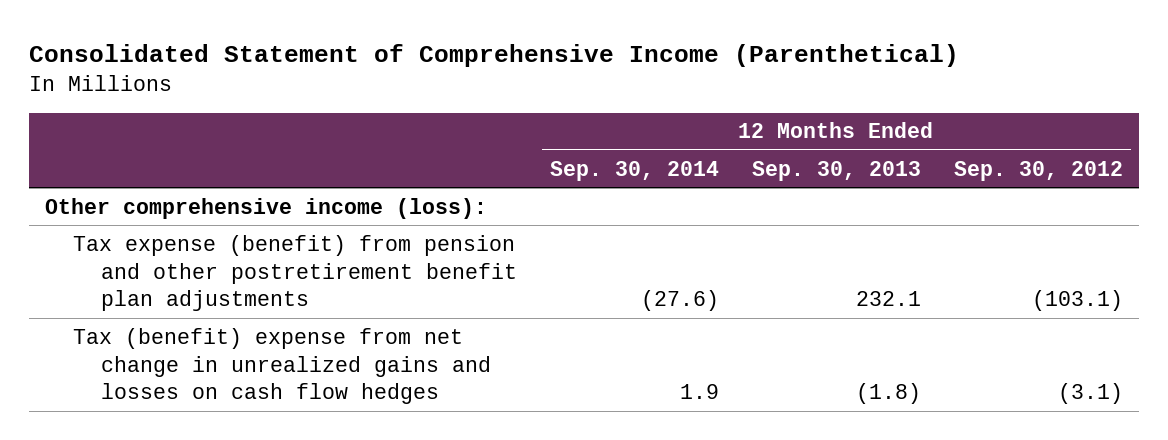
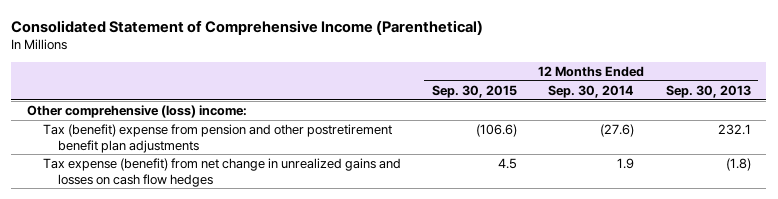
[953,160,1123,181] Sep. 30, 2012 -> none
none -> [431,84,517,98] Sep. 30, 2015
[45,197,488,219] Other comprehensive income (loss): -> [27,105,248,119] Other comprehensive (loss) income:
[73,234,518,312] Tax expense (benefit) from pension and other postretirement benefit plan adjustments -> [42,124,392,153] Tax (benefit) expense from pension and other postretirement benefit plan adjustments
[73,327,492,405] Tax (benefit) expense from net change in unrealized gains and losses on cash flow hedges -> [42,158,401,187] Tax expense (benefit) from net change in unrealized gains and losses on cash flow hedges

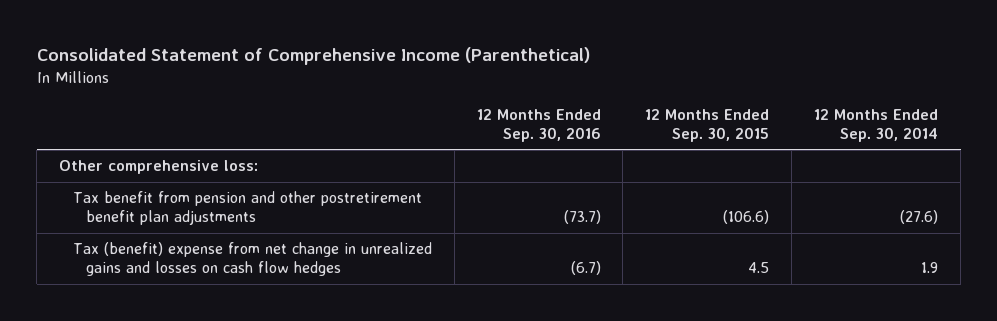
[665,84,751,98] Sep. 30, 2013 -> none
none -> [476,108,601,142] 12 Months Ended Sep. 30, 2016
[27,105,248,119] Other comprehensive (loss) income: -> [58,160,258,175] Other comprehensive loss:
[42,124,392,153] Tax (benefit) expense from pension and other postretirement benefit plan adjustments -> [72,191,422,226] Tax benefit from pension and other postretirement benefit plan adjustments
[42,158,401,187] Tax expense (benefit) from net change in unrealized gains and losses on cash flow hedges -> [72,242,432,277] Tax (benefit) expense from net change in unrealized gains and losses on cash flow hedges

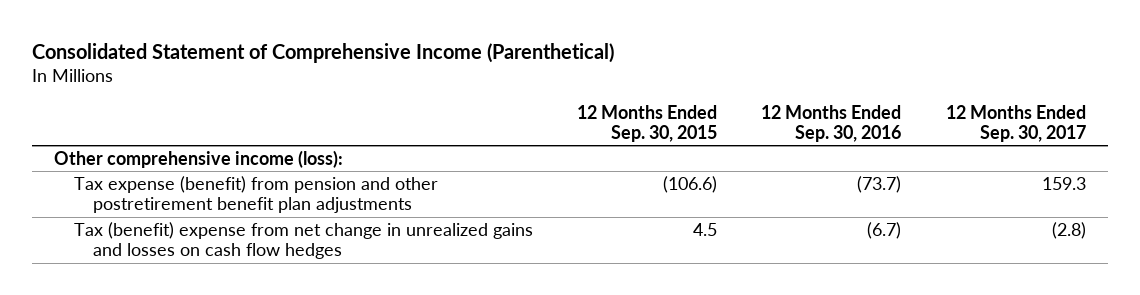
[814,108,939,142] 12 Months Ended Sep. 30, 2014 -> none
none -> [945,104,1086,143] 12 Months Ended Sep. 30, 2017
[58,160,258,175] Other comprehensive loss: -> [54,149,344,168] Other comprehensive income (loss):
[72,191,422,226] Tax benefit from pension and other postretirement benefit plan adjustments -> [73,175,438,214] Tax expense (benefit) from pension and other postretirement benefit plan adjustments

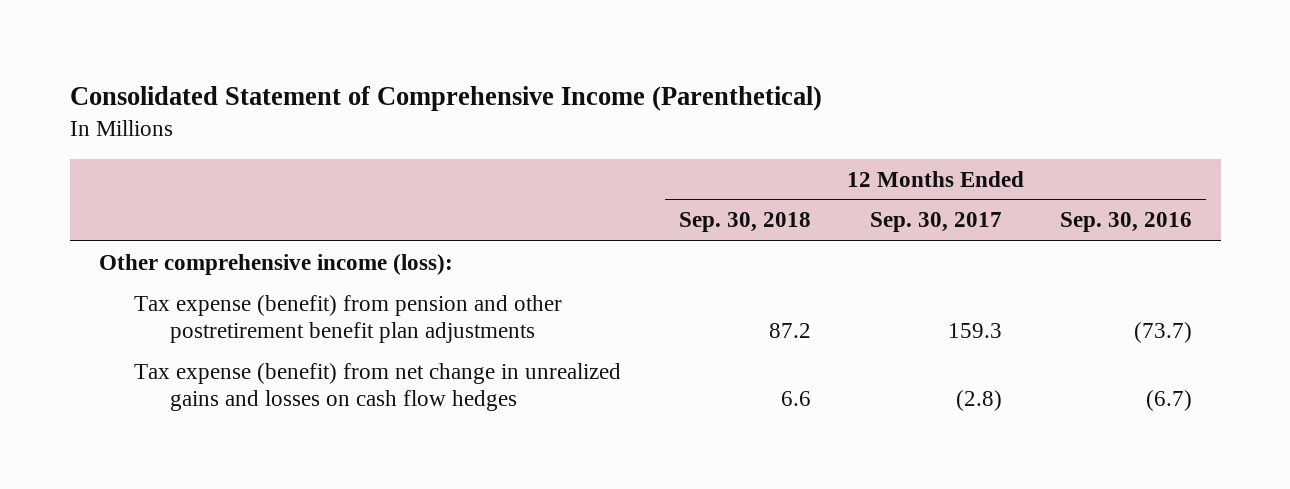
[576,104,717,143] 12 Months Ended Sep. 30, 2015 -> none
none -> [679,212,812,233] Sep. 30, 2018
[73,221,533,260] Tax (benefit) expense from net change in unrealized gains and losses on cash flow hedges -> [134,362,622,412] Tax expense (benefit) from net change in unrealized gains and losses on cash flow hedges

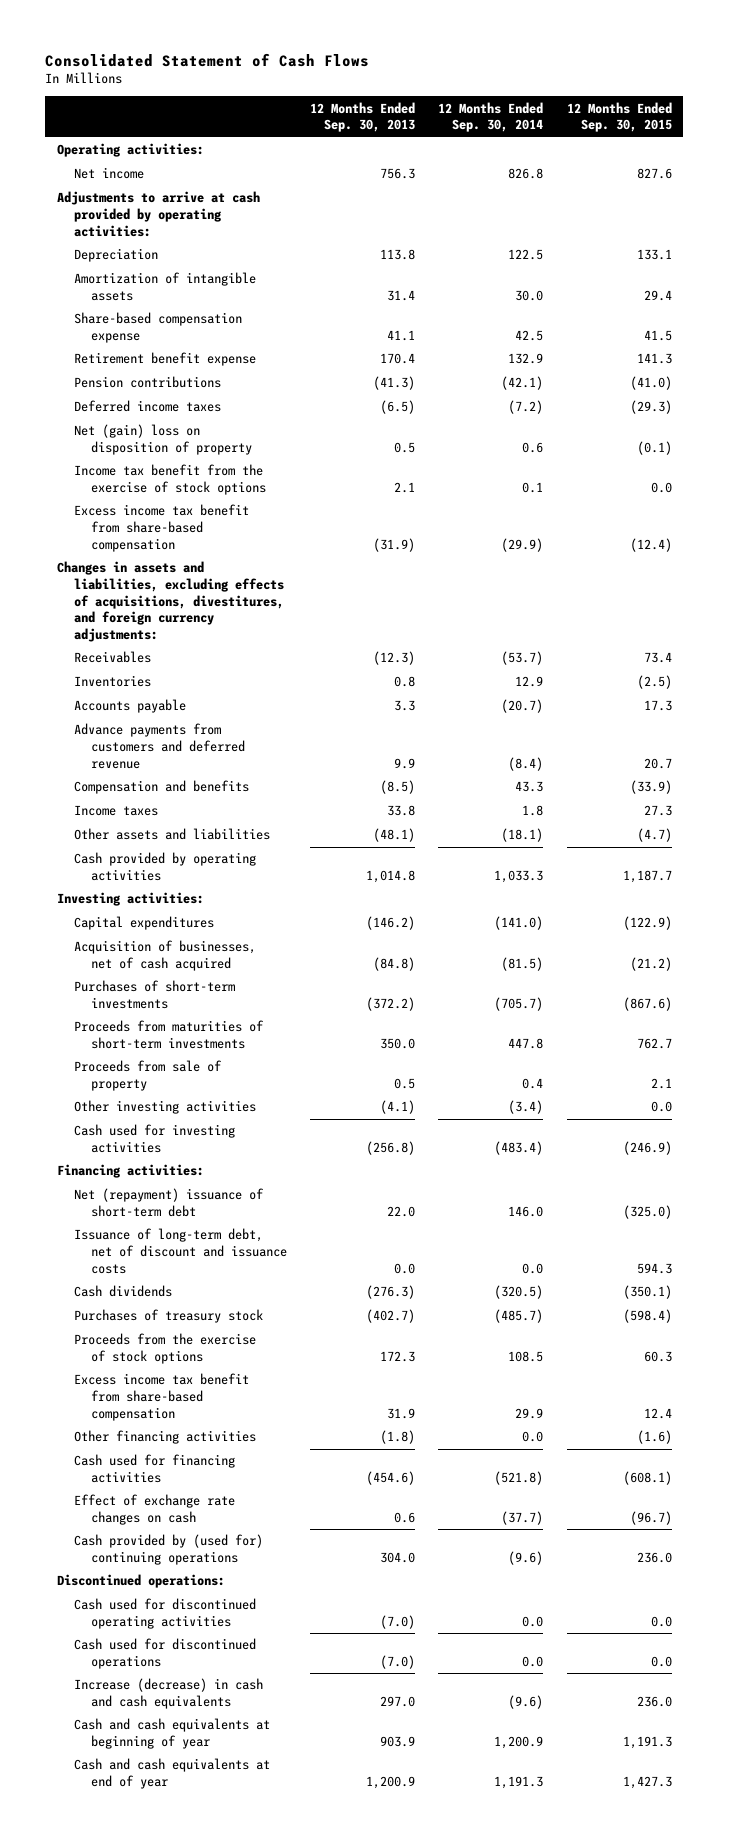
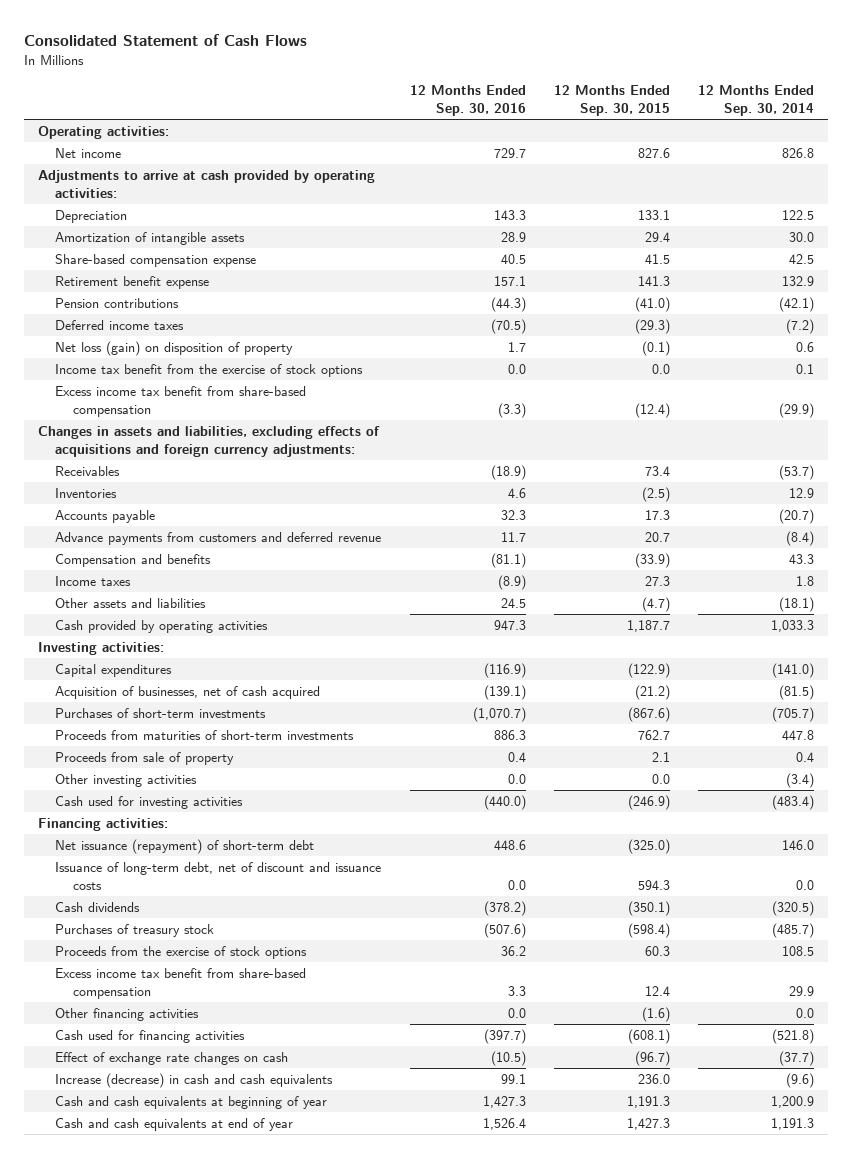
[310,101,416,133] 12 Months Ended Sep. 30, 2013 -> none
none -> [409,85,526,117] 12 Months Ended Sep. 30, 2016
[74,424,252,456] Net (gain) loss on disposition of property -> [55,340,294,356] Net loss (gain) on disposition of property
[57,561,285,642] Changes in assets and liabilities, excluding effects of acquisitions, divestitures, and foreign currency adjustments: -> [38,425,381,457] Changes in assets and liabilities, excluding effects of acquisitions and foreign currency adjustments:
[74,1188,265,1218] Net (repayment) issuance of short-term debt -> [55,838,315,854] Net issuance (repayment) of short-term debt
[74,1534,264,1566] Cash provided by (used for) continuing operations -> none
[57,1574,226,1589] Discontinued operations: -> none
[74,1598,257,1630] Cash used for discontinued operating activities -> none
[74,1638,257,1670] Cash used for discontinued operations -> none

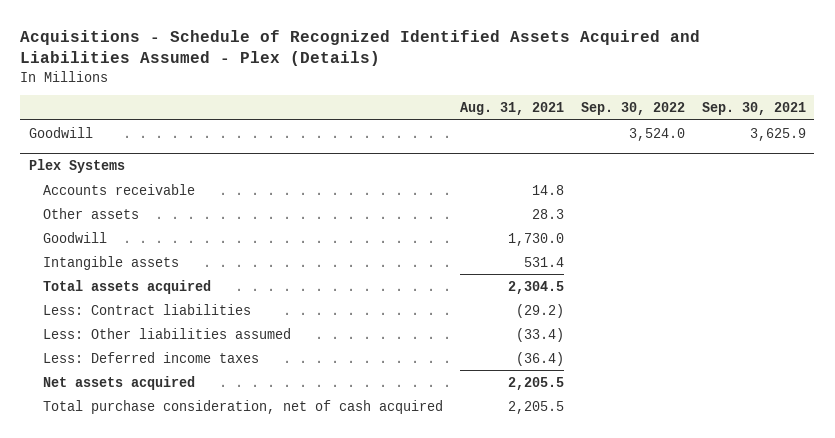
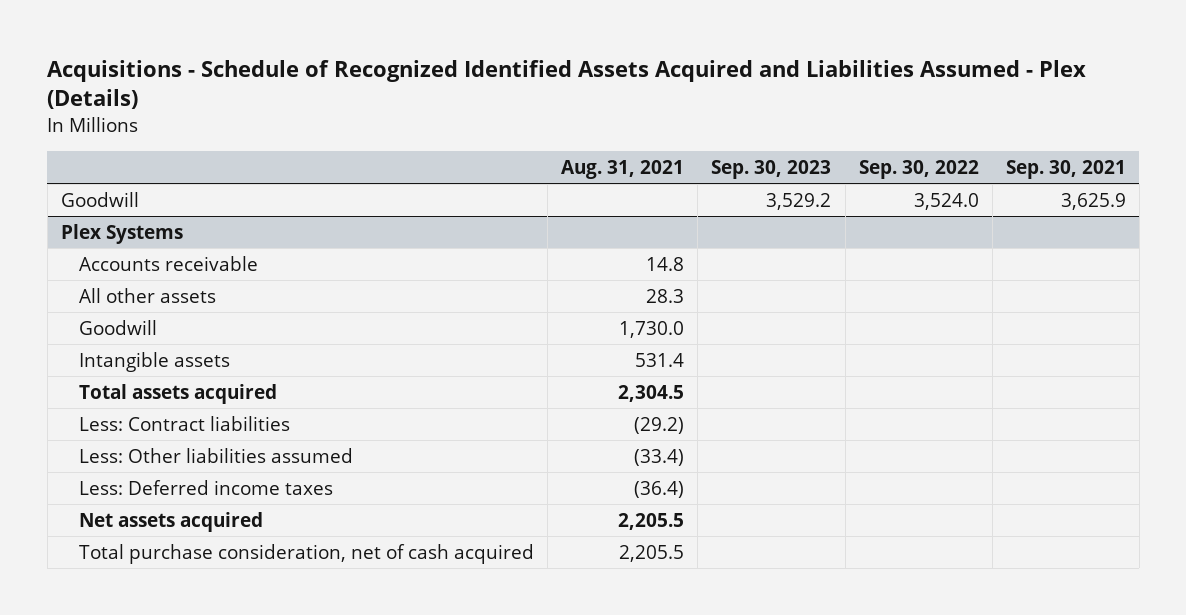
none -> [711,159,832,179] Sep. 30, 2023
[42,207,139,219] Other assets -> [79,287,217,303] All other assets

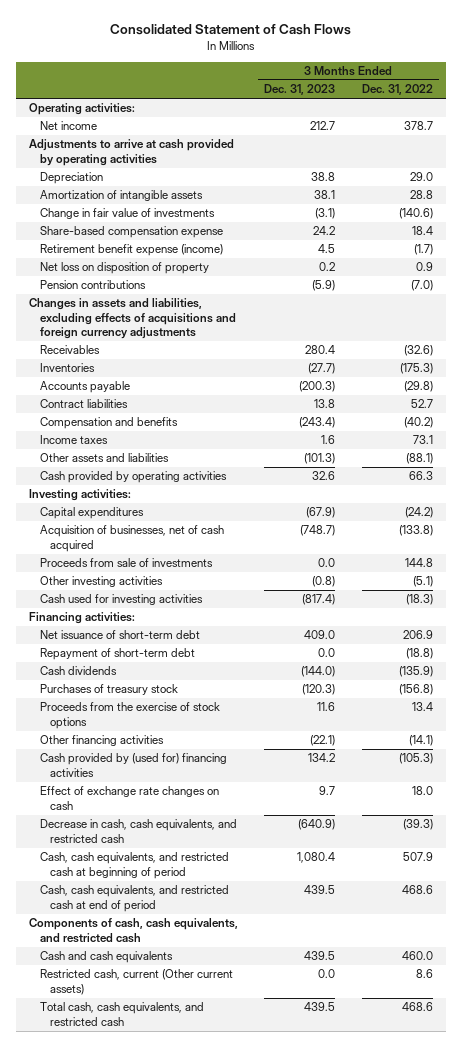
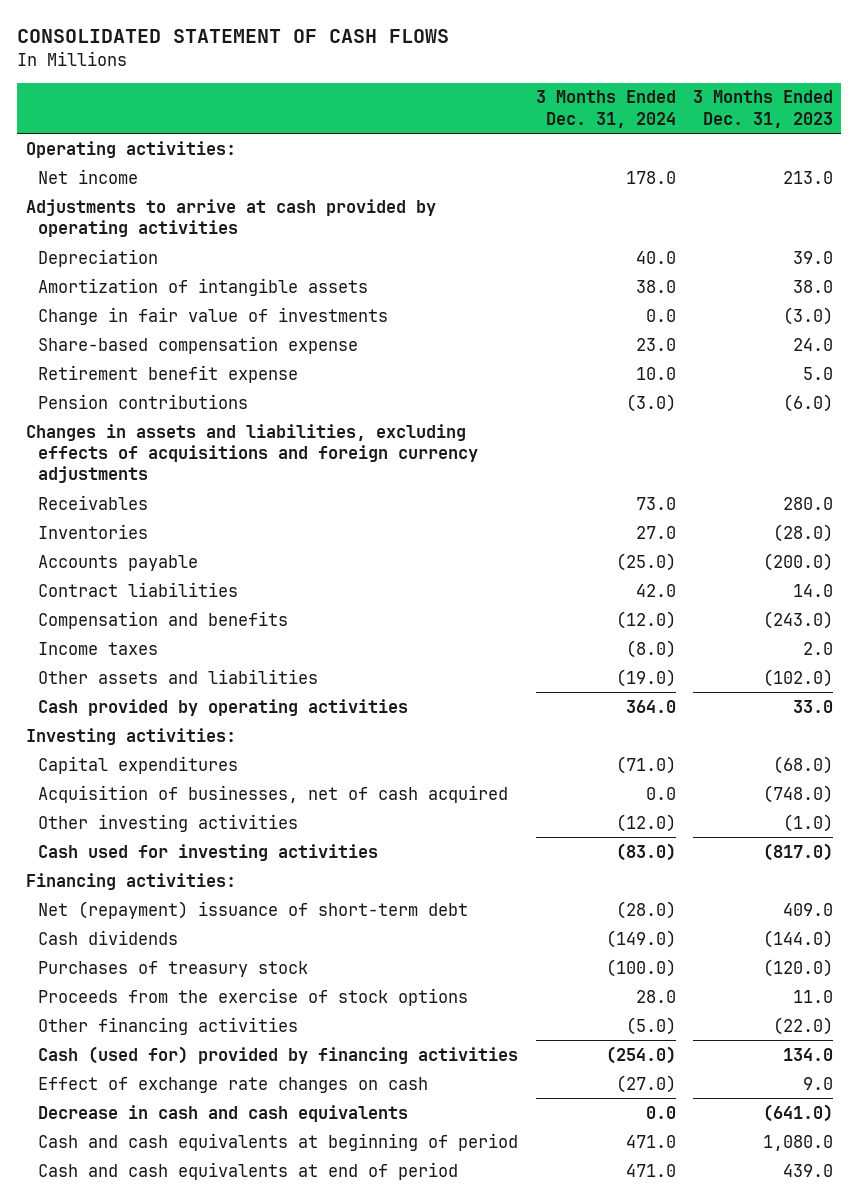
[109,24,351,36] Consolidated Statement of Cash Flows -> [16,29,449,44] CONSOLIDATED STATEMENT OF CASH FLOWS
[361,84,433,96] Dec. 31, 2022 -> none
none -> [535,90,676,128] 3 Months Ended Dec. 31, 2024
[310,121,336,131] 212.7 -> [782,170,833,184] 213.0
[39,262,209,275] Net loss on disposition of property -> none
[311,172,336,182] 38.8 -> [792,250,833,264] 39.0
[314,190,336,200] 38.1 -> [792,279,833,293] 38.0
[315,208,336,220] (3.1) -> [782,306,833,325] (3.0)
[313,226,336,236] 24.2 -> [792,337,833,351] 24.0
[39,244,223,257] Retirement benefit expense (income) -> [38,364,299,383] Retirement benefit expense
[318,244,336,254] 4.5 -> [802,366,833,380] 5.0
[312,280,336,292] (5.9) -> [782,393,833,412] (6.0)
[305,345,336,355] 280.4 -> [782,496,833,510] 280.0
[308,363,336,375] (27.7) -> [772,523,833,542] (28.0)
[299,381,336,393] (200.3) -> [762,552,833,571] (200.0)
[314,399,336,409] 13.8 -> [792,583,833,597] 14.0
[299,417,336,429] (243.4) -> [762,610,833,629] (243.0)
[321,435,336,445] 1.6 -> [802,641,833,655] 2.0
[304,453,336,465] (101.3) -> [762,668,833,687] (102.0)
[312,471,336,481] 32.6 -> [792,699,833,713] 33.0
[39,558,213,568] Proceeds from sale of investments -> none
[306,507,336,519] (67.9) -> [772,755,833,774] (68.0)
[300,525,336,537] (748.7) -> [762,784,833,803] (748.0)
[312,576,336,588] (0.8) -> [782,813,833,832] (1.0)
[302,594,336,606] (817.4) -> [762,842,833,861] (817.0)
[39,648,195,661] Repayment of short-term debt -> none
[39,630,200,640] Net issuance of short-term debt -> [38,900,469,919] Net (repayment) issuance of short-term debt
[29,918,239,943] Components of cash, cash equivalents, and restricted cash -> none
[39,951,173,964] Cash and cash equivalents -> none
[39,969,233,995] Restricted cash, current (Other current assets) -> none
[39,1002,204,1026] Total cash, cash equivalents, and restricted cash -> none
[302,684,336,696] (120.3) -> [762,958,833,977] (120.0)
[317,702,336,712] 11.6 -> [792,989,833,1003] 11.0
[310,735,336,747] (22.1) -> [772,1016,833,1035] (22.0)
[39,753,227,777] Cash provided by (used for) financing activities -> [38,1045,519,1064] Cash (used for) provided by financing activities
[308,753,336,763] 134.2 -> [782,1047,833,1061] 134.0
[319,786,336,796] 9.7 -> [802,1076,833,1090] 9.0
[39,819,237,843] Decrease in cash, cash equivalents, and restricted cash -> [38,1104,409,1122] Decrease in cash and cash equivalents
[298,819,336,831] (640.9) -> [762,1103,833,1122] (641.0)
[39,852,229,879] Cash, cash equivalents, and restricted cash at beginning of period -> [38,1132,519,1151] Cash and cash equivalents at beginning of period
[297,852,336,864] 1,080.4 -> [762,1134,833,1151] 1,080.0
[39,885,229,912] Cash, cash equivalents, and restricted cash at end of period -> [38,1161,459,1180] Cash and cash equivalents at end of period
[304,885,336,895] 439.5 -> [782,1163,833,1177] 439.0

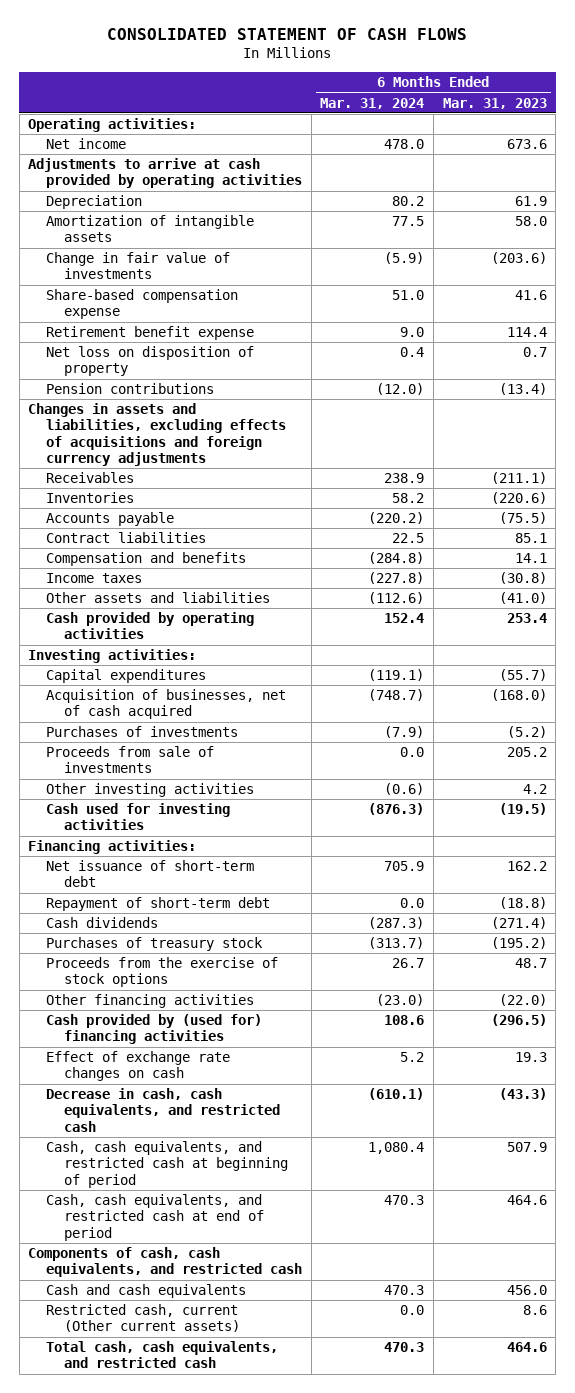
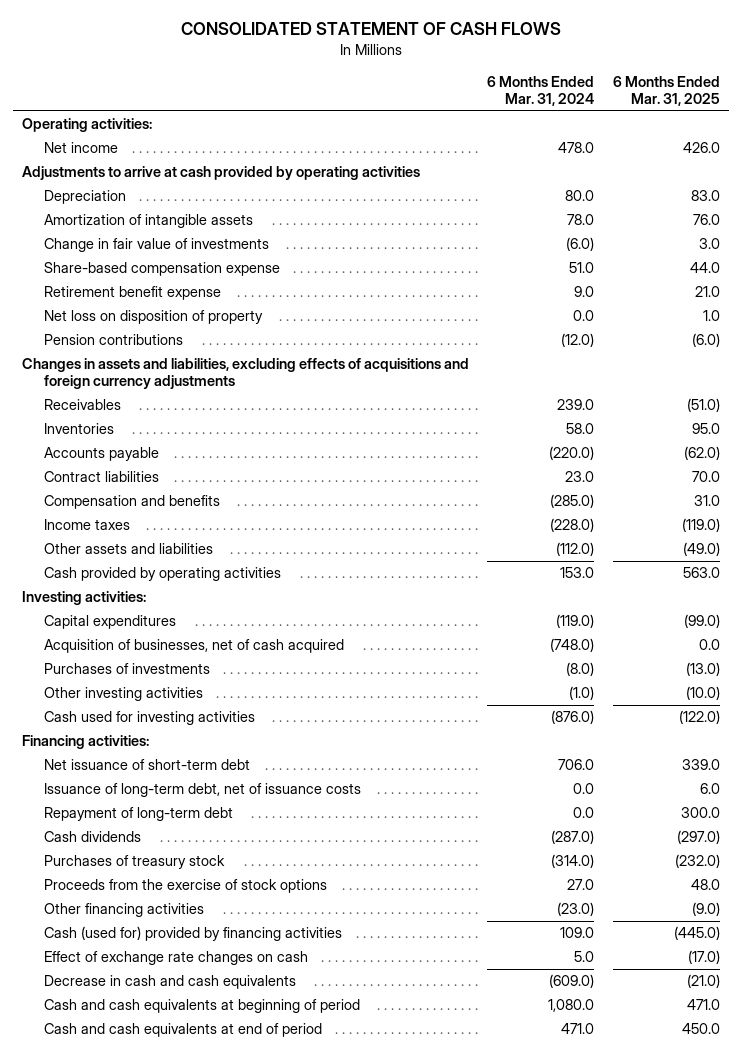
[442,97,547,109] Mar. 31, 2023 -> none
none -> [612,75,720,106] 6 Months Ended Mar. 31, 2025
[392,196,425,207] 80.2 -> [565,190,595,202] 80.0
[392,216,425,227] 77.5 -> [567,214,595,226] 78.0
[384,252,425,265] (5.9) -> [566,237,595,252] (6.0)
[400,347,425,358] 0.4 -> [573,310,595,322] 0.0
[384,473,425,484] 238.9 -> [557,399,595,411] 239.0
[392,493,425,504] 58.2 -> [566,423,595,435] 58.0
[368,512,425,525] (220.2) -> [549,446,595,461] (220.0)
[392,533,425,544] 22.5 -> [565,471,595,483] 23.0
[368,552,425,565] (284.8) -> [550,494,595,509] (285.0)
[368,572,425,585] (227.8) -> [550,518,595,533] (228.0)
[368,592,425,605] (112.6) -> [556,542,595,557] (112.0)
[384,613,425,624] 152.4 -> [560,567,595,579] 153.0
[45,746,214,774] Proceeds from sale of investments -> none
[368,669,425,682] (119.1) -> [556,614,595,629] (119.0)
[368,689,425,702] (748.7) -> [550,638,595,653] (748.0)
[384,726,425,739] (7.9) -> [566,662,595,677] (8.0)
[384,783,425,796] (0.6) -> [569,686,595,701] (1.0)
[368,803,425,816] (876.3) -> [551,710,595,725] (876.0)
[384,861,425,872] 705.9 -> [558,759,595,771] 706.0
none -> [43,783,361,798] Issuance of long-term debt, net of issuance costs
[45,897,270,912] Repayment of short-term debt -> [43,807,233,822] Repayment of long-term debt
[368,917,425,930] (287.3) -> [551,830,595,845] (287.0)
[368,937,425,950] (313.7) -> [551,854,595,869] (314.0)
[392,958,425,969] 26.7 -> [567,879,595,891] 27.0
[28,1247,302,1278] Components of cash, cash equivalents, and restricted cash -> none
[45,1284,246,1299] Cash and cash equivalents -> none
[45,1304,240,1333] Restricted cash, current (Other current assets) -> none
[45,1341,278,1369] Total cash, cash equivalents, and restricted cash -> none
[45,1014,262,1045] Cash provided by (used for) financing activities -> [43,926,342,942] Cash (used for) provided by financing activities
[384,1015,425,1026] 108.6 -> [560,927,595,939] 109.0
[400,1052,425,1063] 5.2 -> [574,951,595,963] 5.0
[45,1088,280,1132] Decrease in cash, cash equivalents, and restricted cash -> [43,975,296,990] Decrease in cash and cash equivalents
[368,1088,425,1101] (610.1) -> [549,974,595,989] (609.0)
[45,1141,288,1188] Cash, cash equivalents, and restricted cash at beginning of period -> [43,999,360,1014] Cash and cash equivalents at beginning of period
[368,1142,425,1155] 1,080.4 -> [548,999,595,1013] 1,080.0
[45,1194,264,1241] Cash, cash equivalents, and restricted cash at end of period -> [43,1023,322,1038] Cash and cash equivalents at end of period
[384,1195,425,1206] 470.3 -> [561,1023,595,1035] 471.0

